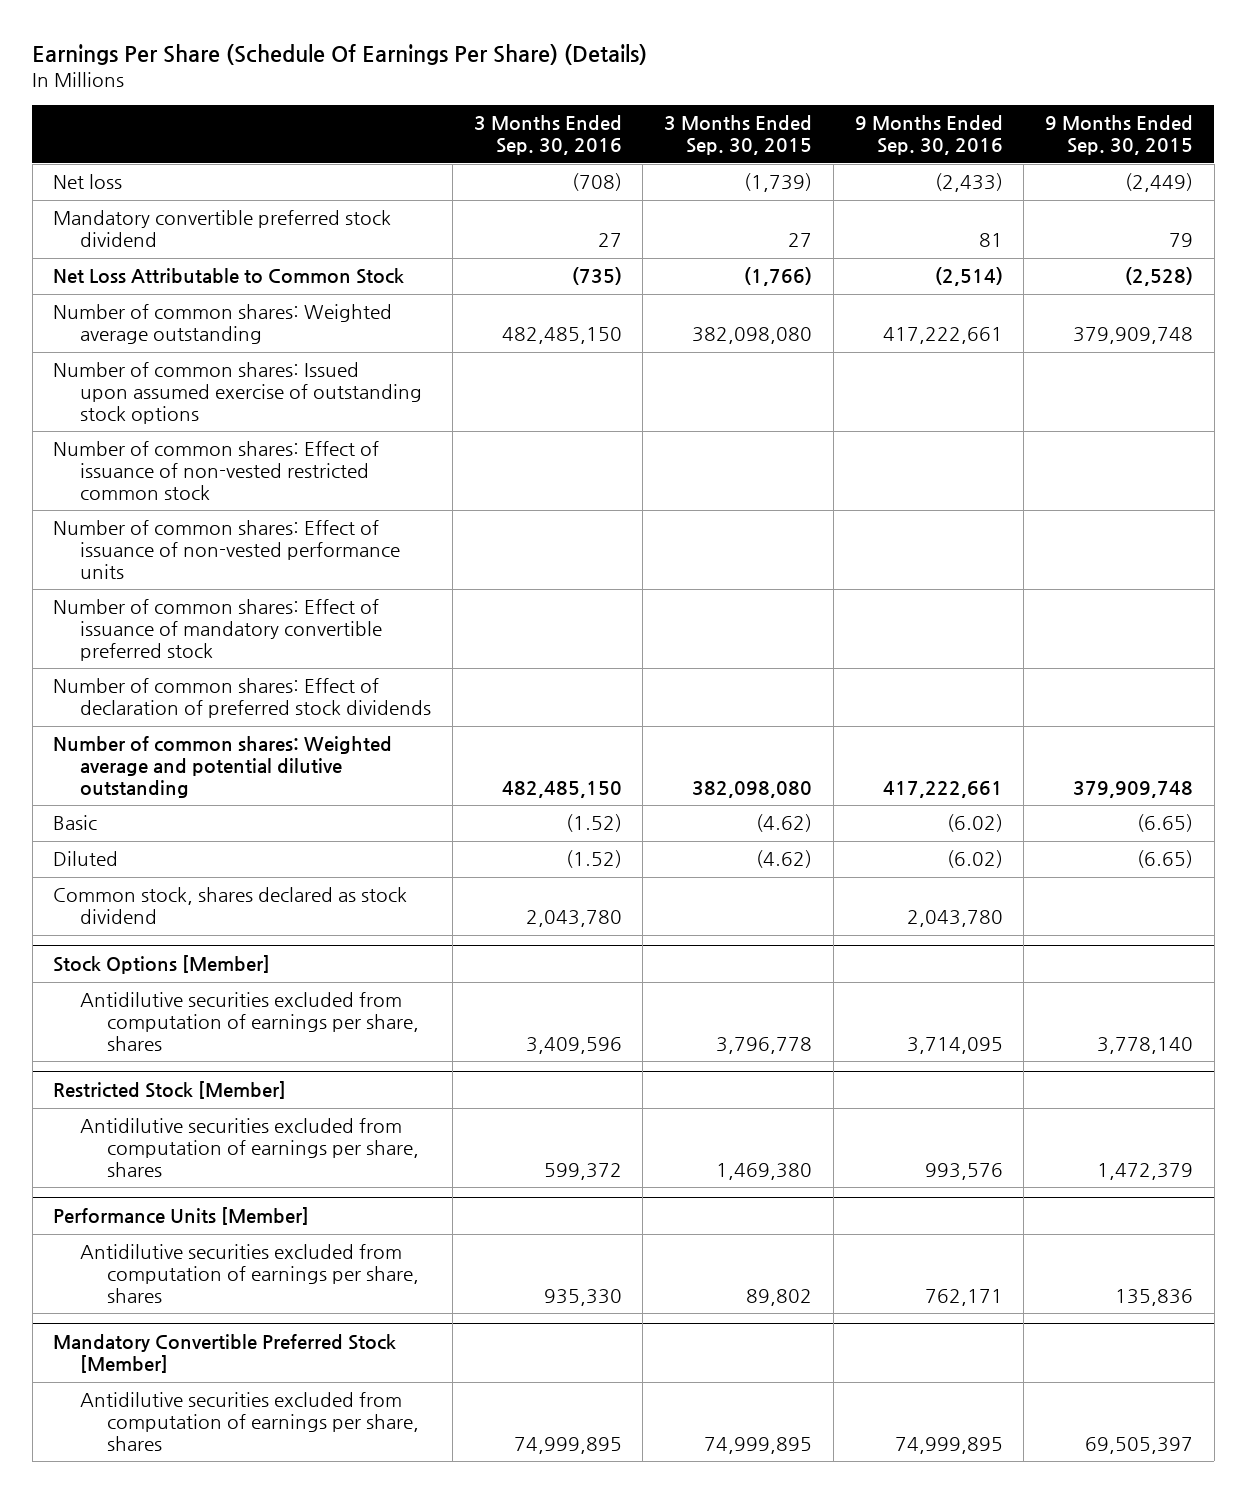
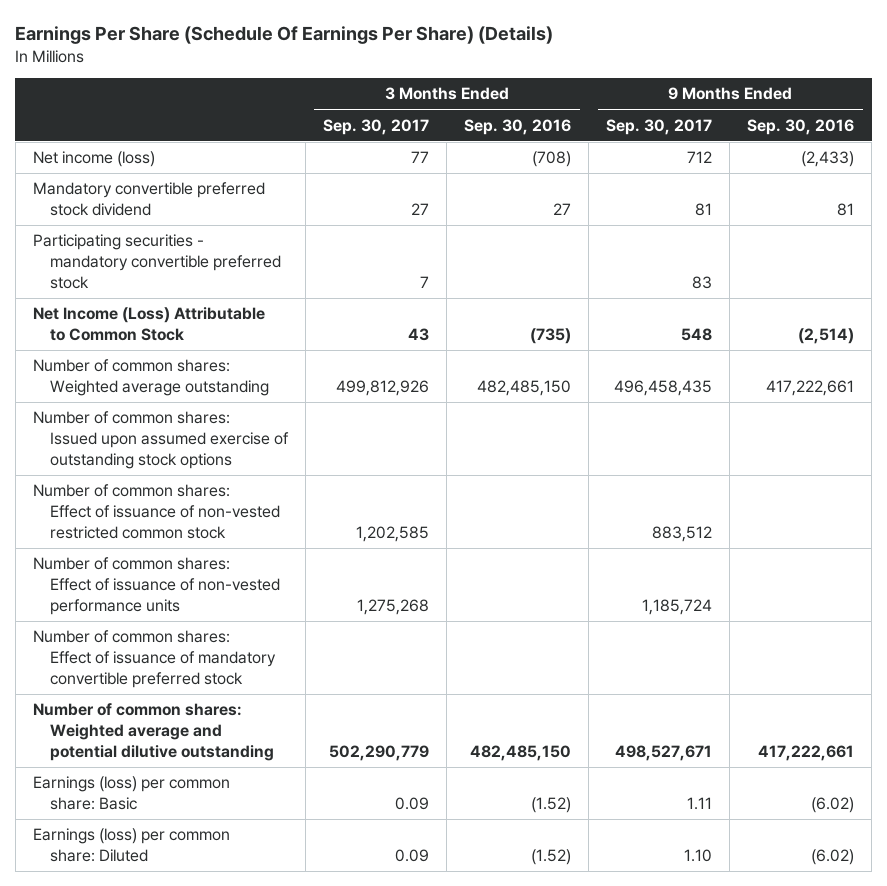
[664,115,813,156] 3 Months Ended Sep. 30, 2015 -> none
[1045,115,1194,156] 9 Months Ended Sep. 30, 2015 -> none
none -> [323,118,430,135] Sep. 30, 2017
none -> [606,118,713,135] Sep. 30, 2017
[53,174,123,190] Net loss -> [32,151,155,168] Net income (loss)
none -> [32,234,282,289] Participating securities - mandatory convertible preferred stock
[53,268,405,285] Net Loss Attributable to Common Stock -> [32,307,265,342] Net Income (Loss) Attributable to Common Stock
[53,678,432,719] Number of common shares: Effect of declaration of preferred stock dividends -> none
[53,887,408,925] Common stock, shares declared as stock dividend -> none
[53,955,271,975] Stock Options [Member] -> none
[80,992,420,1052] Antidilutive securities excluded from computation of earnings per share, shares -> none
[53,1081,287,1100] Restricted Stock [Member] -> none
[80,1118,420,1178] Antidilutive securities excluded from computation of earnings per share, shares -> none
[53,1207,310,1226] Performance Units [Member] -> none
[80,1244,420,1304] Antidilutive securities excluded from computation of earnings per share, shares -> none
[53,1334,397,1374] Mandatory Convertible Preferred Stock [Member] -> none
[80,1392,420,1452] Antidilutive securities excluded from computation of earnings per share, shares -> none
[53,815,98,831] Basic -> [32,776,230,811] Earnings (loss) per common share: Basic
[53,851,119,867] Diluted -> [32,828,230,863] Earnings (loss) per common share: Diluted

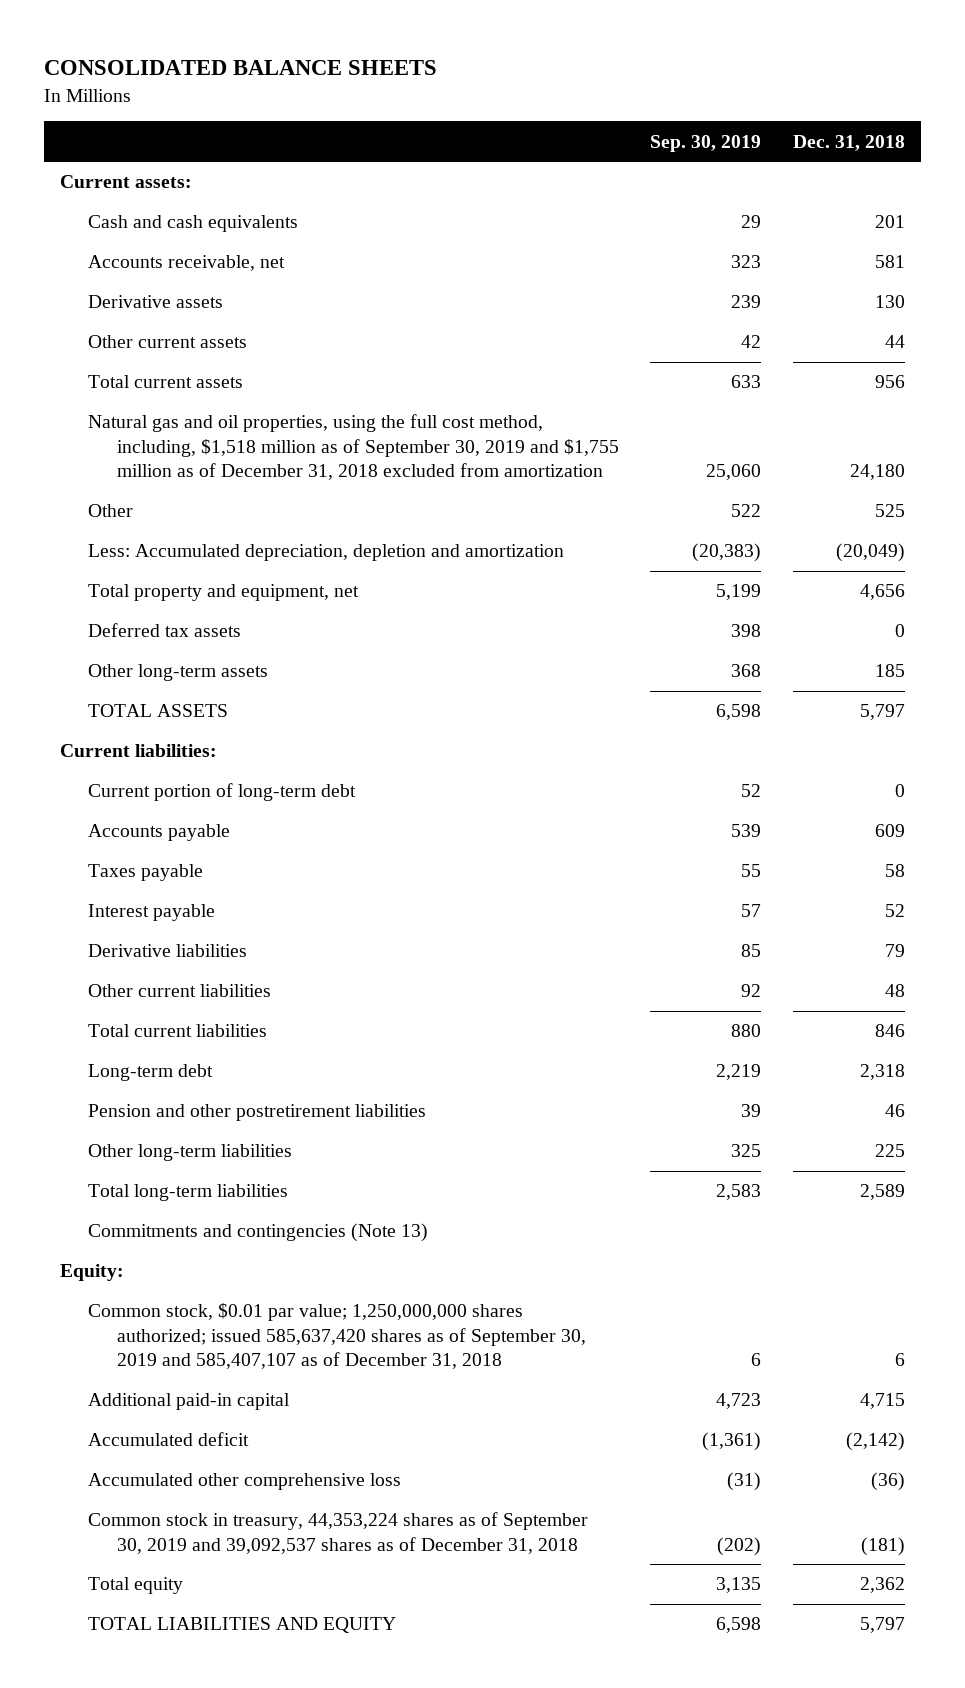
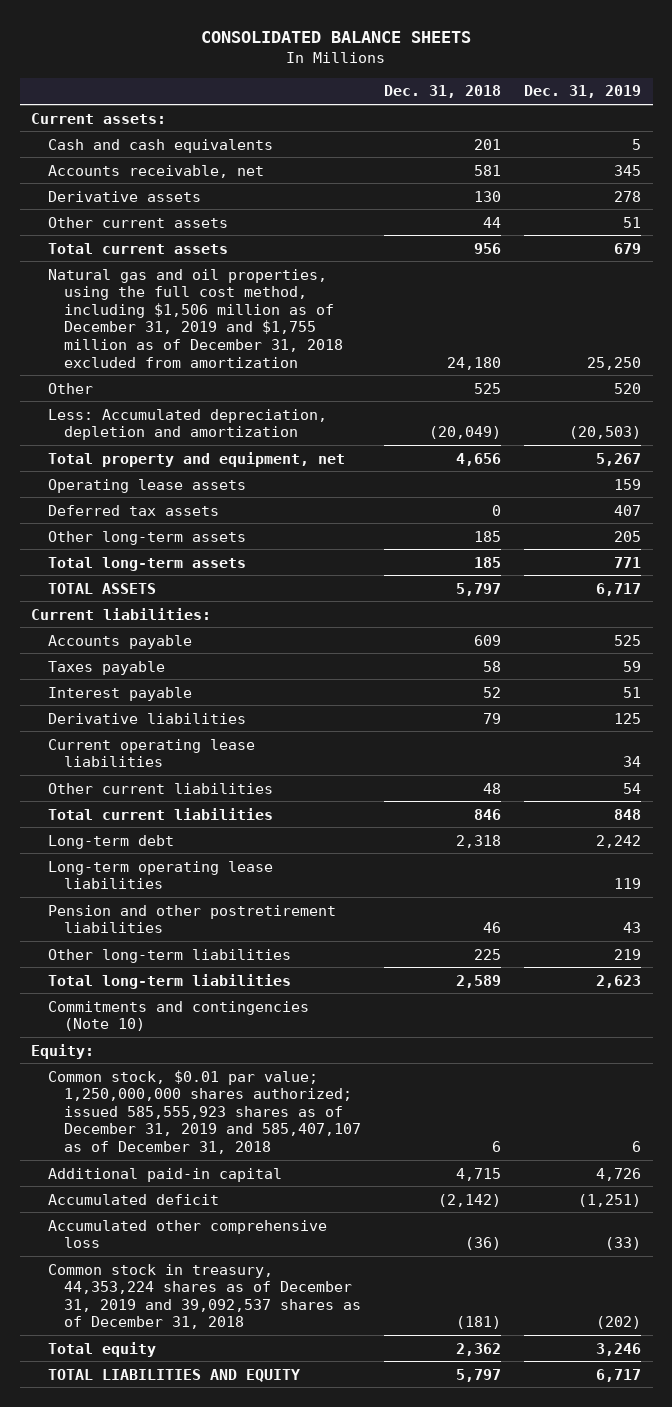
[650,134,762,152] Sep. 30, 2019 -> none
none -> [524,85,642,99] Dec. 31, 2019
[88,414,619,481] Natural gas and oil properties, using the full cost method, including, $1,518 million as of September 30, 2019 and $1,755 million as of December 31, 2018 excluded from amortization -> [47,268,343,368] Natural gas and oil properties, using the full cost method, including $1,506 million as of December 31, 2019 and $1,755 million as of December 31, 2018 excluded from amortization
none -> [47,478,246,493] Operating lease assets
none -> [47,556,246,571] Total long-term assets
[88,783,357,802] Current portion of long-term debt -> none
none -> [47,738,255,768] Current operating lease liabilities
none -> [47,860,273,890] Long-term operating lease liabilities
[88,1223,429,1243] Commitments and contingencies (Note 13) -> [47,1000,309,1032] Commitments and contingencies (Note 10)
[88,1303,586,1370] Common stock, $0.01 par value; 1,250,000,000 shares authorized; issued 585,637,420 shares as of September 30, 2019 and 585,407,107 as of December 31, 2018 -> [47,1069,361,1154] Common stock, $0.01 par value; 1,250,000,000 shares authorized; issued 585,555,923 shares as of December 31, 2019 and 585,407,107 as of December 31, 2018
[88,1512,589,1554] Common stock in treasury, 44,353,224 shares as of September 30, 2019 and 39,092,537 shares as of December 31, 2018 -> [47,1263,361,1330] Common stock in treasury, 44,353,224 shares as of December 31, 2019 and 39,092,537 shares as of December 31, 2018

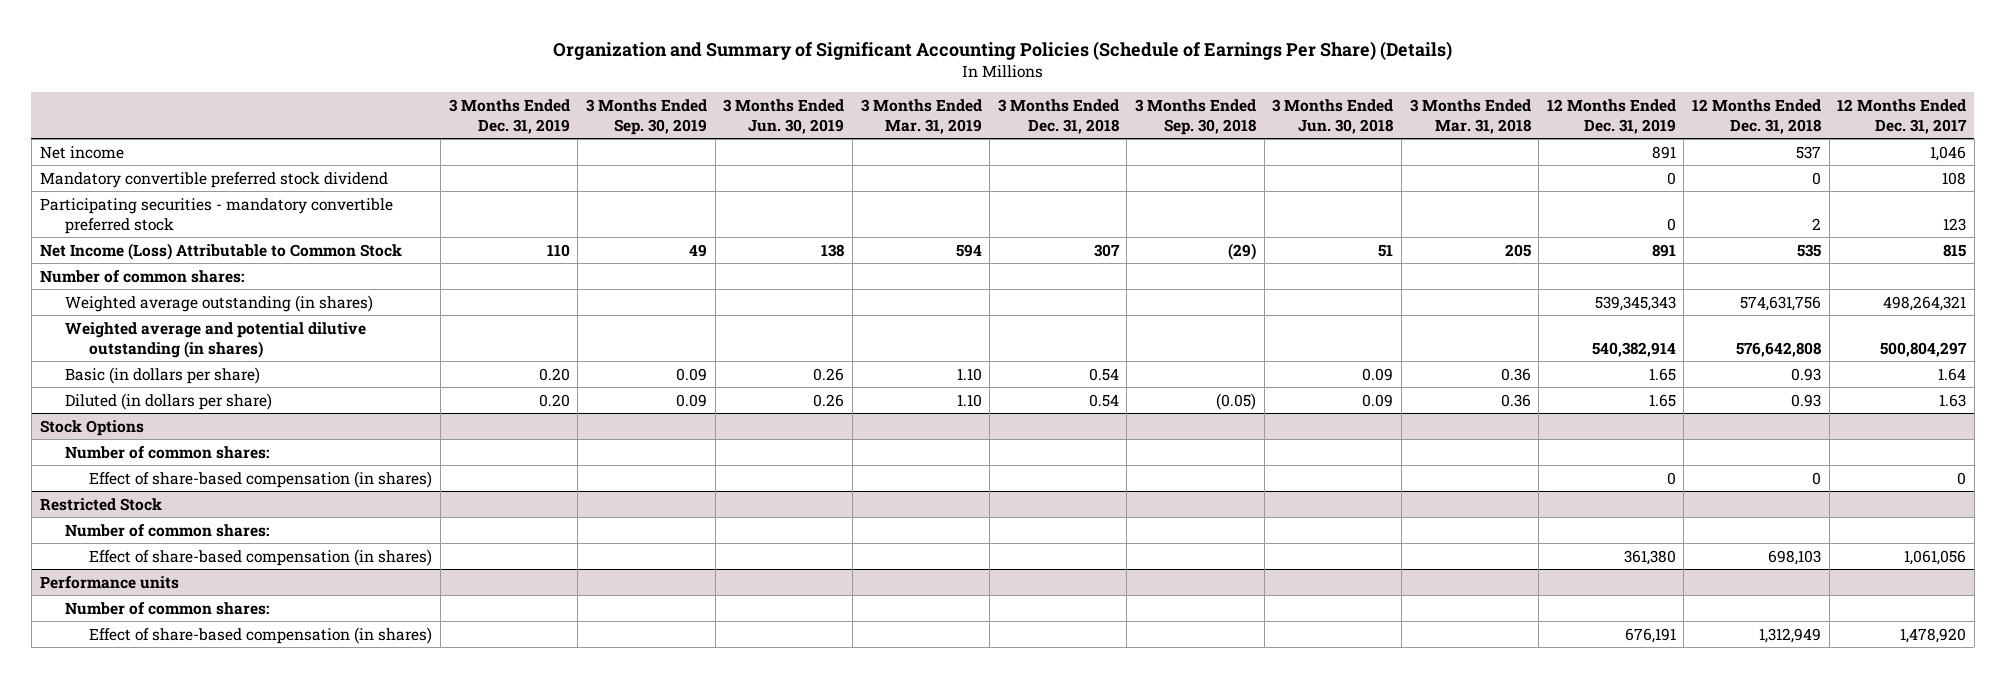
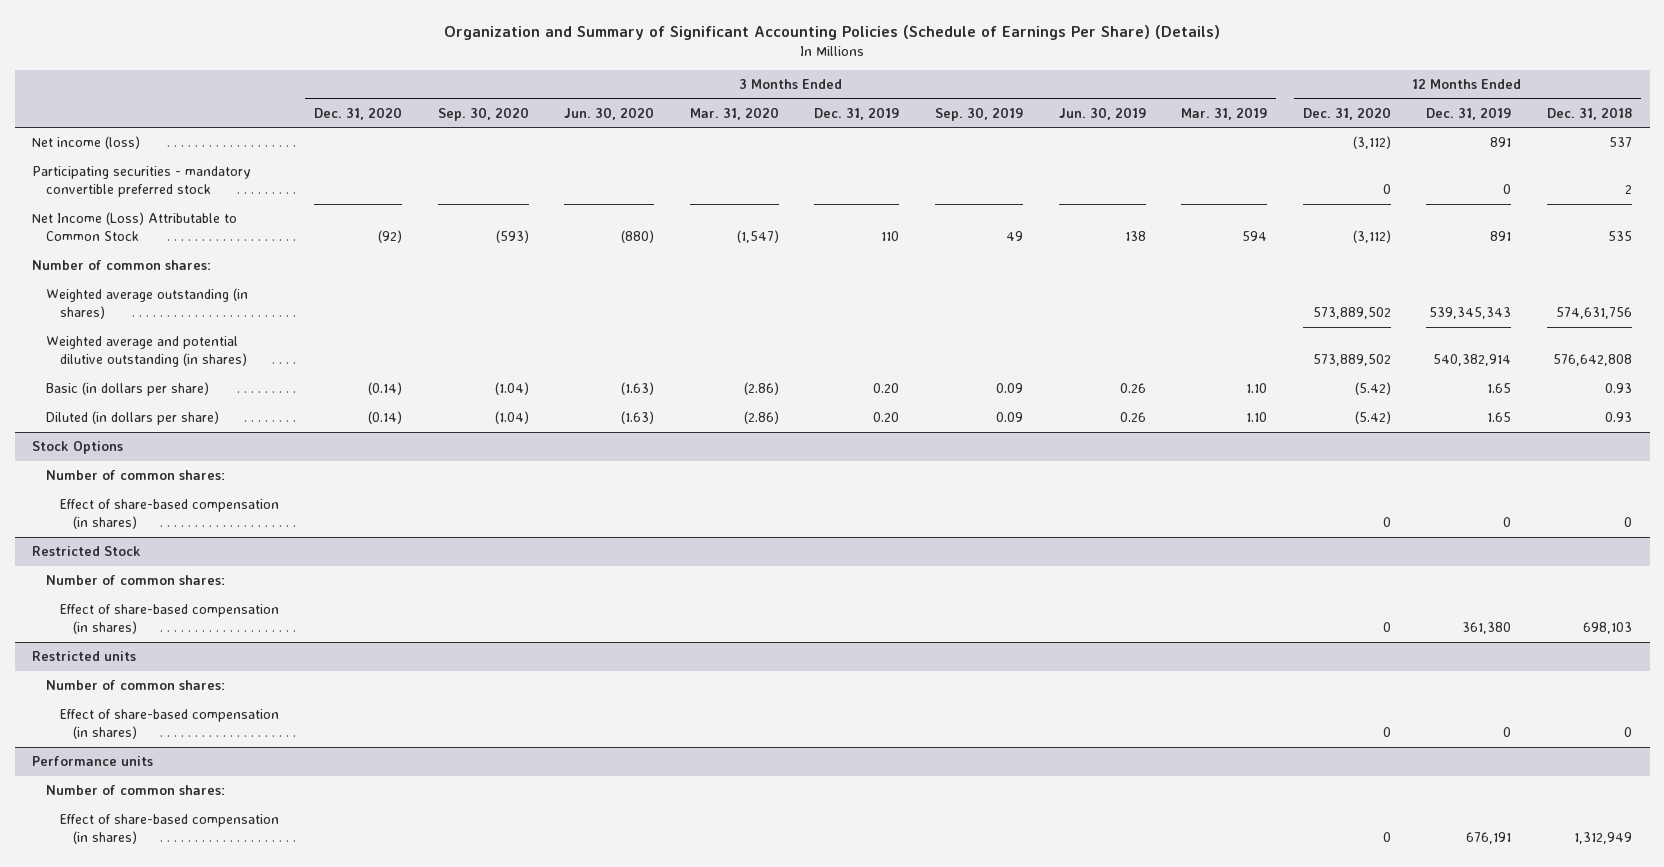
[997,99,1119,134] 3 Months Ended Dec. 31, 2018 -> none
[1135,99,1257,135] 3 Months Ended Sep. 30, 2018 -> none
[1272,99,1394,134] 3 Months Ended Jun. 30, 2018 -> none
[1409,99,1531,134] 3 Months Ended Mar. 31, 2018 -> none
[1837,99,1968,134] 12 Months Ended Dec. 31, 2017 -> none
none -> [314,106,403,120] Dec. 31, 2020
none -> [437,106,529,121] Sep. 30, 2020
none -> [564,106,655,120] Jun. 30, 2020
none -> [689,106,779,120] Mar. 31, 2020
none -> [1302,106,1391,120] Dec. 31, 2020
[39,171,388,188] Mandatory convertible preferred stock dividend -> none
[39,145,124,159] Net income -> [32,136,141,150] Net income (loss)
none -> [32,651,137,662] Restricted units
none -> [46,680,226,691] Number of common shares:
none -> [59,709,279,740] Effect of share-based compensation (in shares)

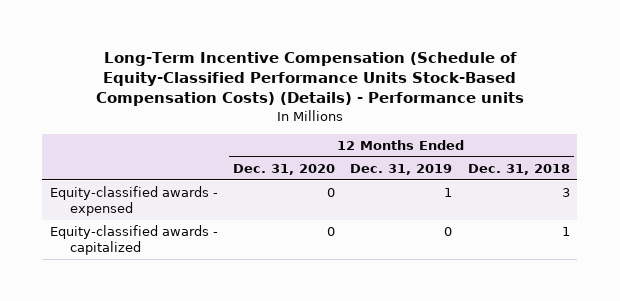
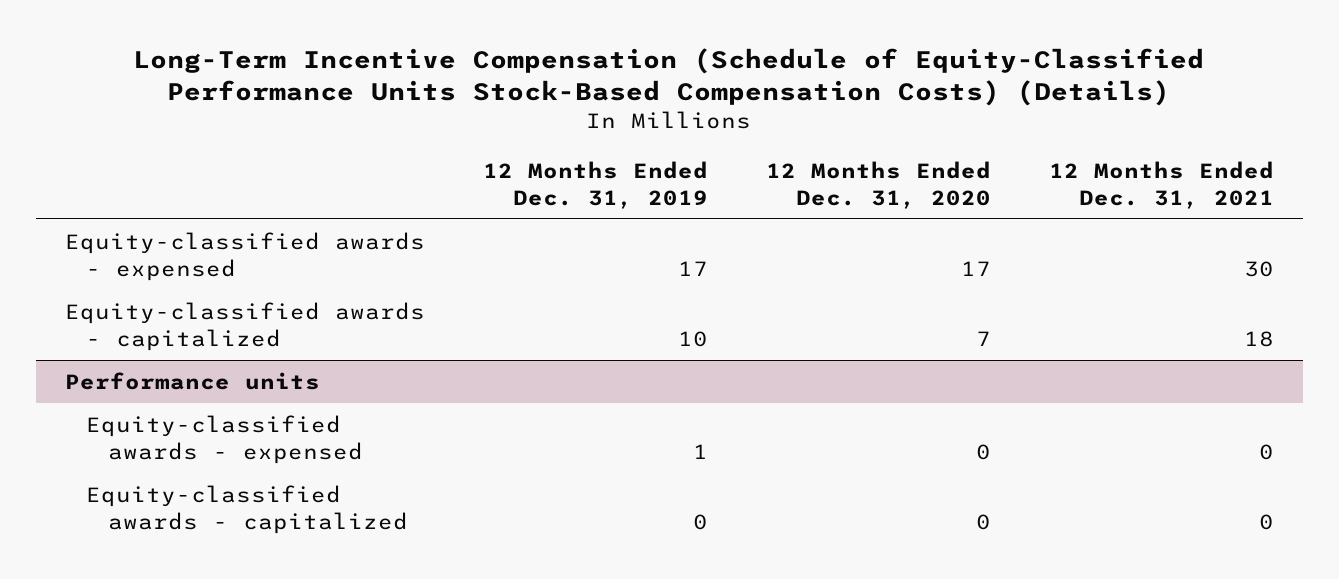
[95,51,524,106] Long-Term Incentive Compensation (Schedule of Equity-Classified Performance Units Stock-Based Compensation Costs) (Details) - Performance units -> [133,48,1205,107] Long-Term Incentive Compensation (Schedule of Equity-Classified Performance Units Stock-Based Compensation Costs) (Details)
[467,163,570,175] Dec. 31, 2018 -> none
none -> [1048,160,1274,209] 12 Months Ended Dec. 31, 2021
none -> [65,231,426,281] Equity-classified awards - expensed
none -> [65,301,426,351] Equity-classified awards - capitalized
none -> [65,371,321,390] Performance units

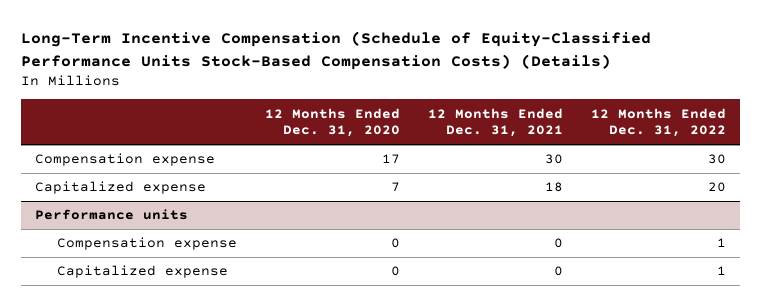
[482,160,708,209] 12 Months Ended Dec. 31, 2019 -> none
none -> [590,107,726,138] 12 Months Ended Dec. 31, 2022
[65,231,426,281] Equity-classified awards - expensed -> [35,153,216,167] Compensation expense
[65,301,426,351] Equity-classified awards - capitalized -> [35,181,207,195] Capitalized expense
[86,414,363,464] Equity-classified awards - expensed -> [56,237,237,251] Compensation expense
[86,484,408,534] Equity-classified awards - capitalized -> [56,265,228,279] Capitalized expense

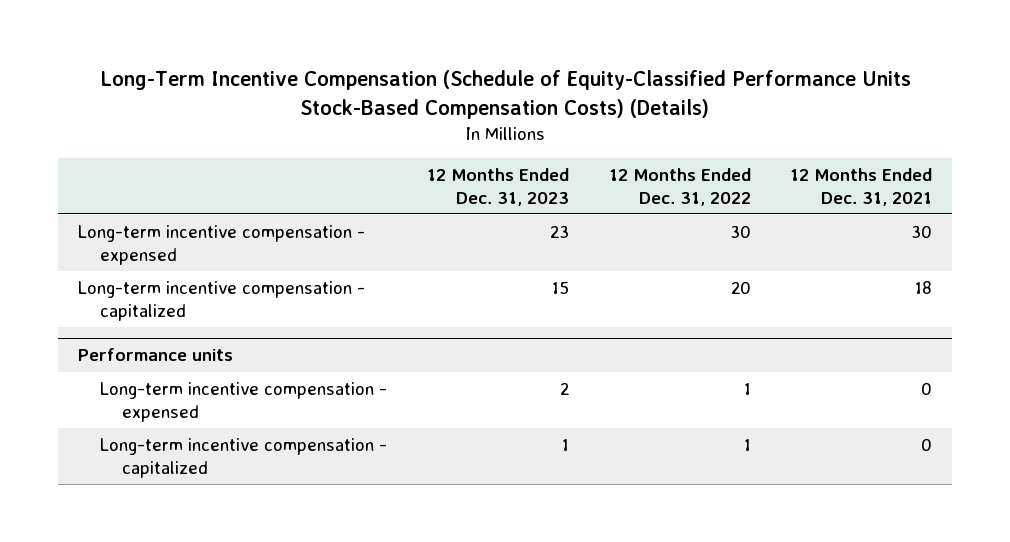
[264,107,400,138] 12 Months Ended Dec. 31, 2020 -> none
none -> [426,167,569,206] 12 Months Ended Dec. 31, 2023
[35,153,216,167] Compensation expense -> [77,224,365,265] Long-term incentive compensation - expensed
[35,181,207,195] Capitalized expense -> [77,280,365,321] Long-term incentive compensation - capitalized
[56,237,237,251] Compensation expense -> [99,381,387,422] Long-term incentive compensation - expensed
[56,265,228,279] Capitalized expense -> [99,437,387,478] Long-term incentive compensation - capitalized

